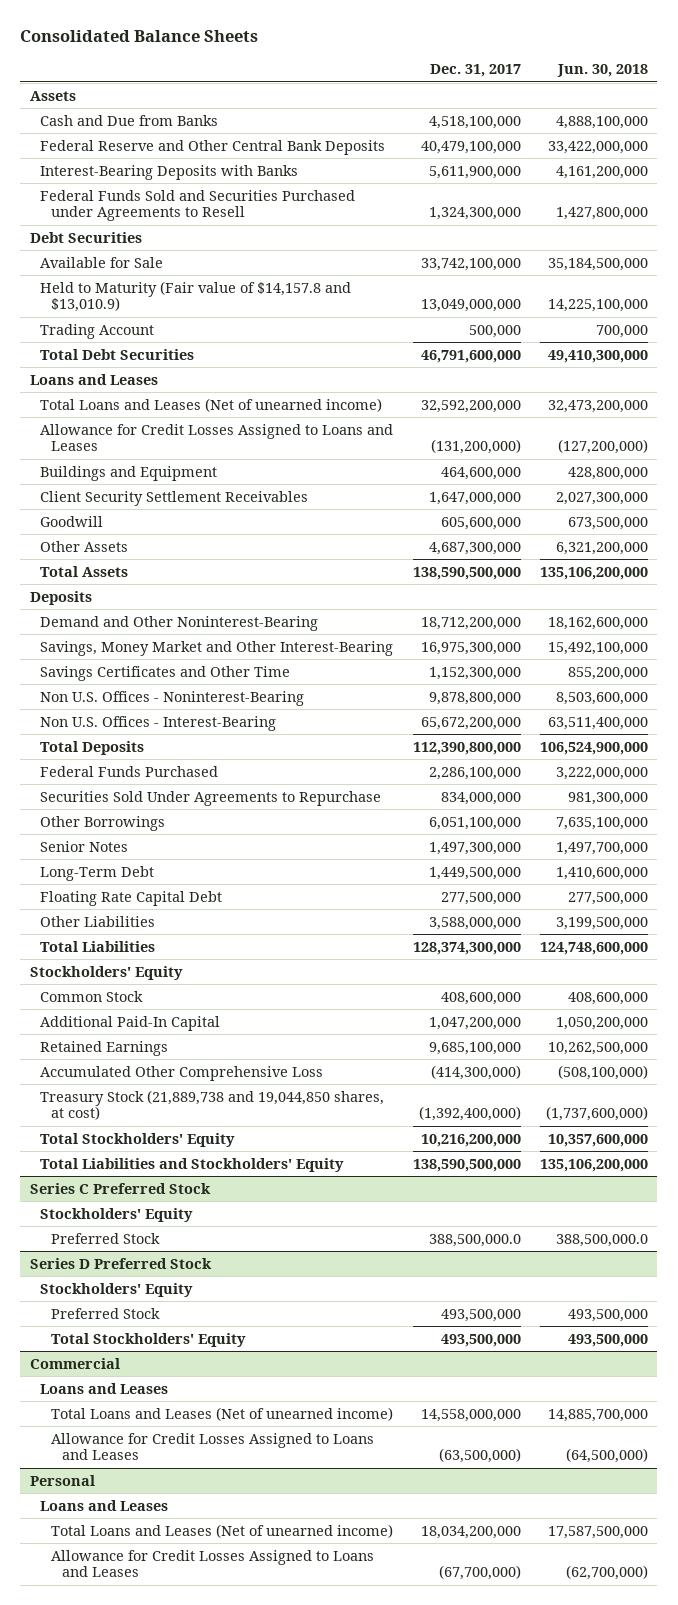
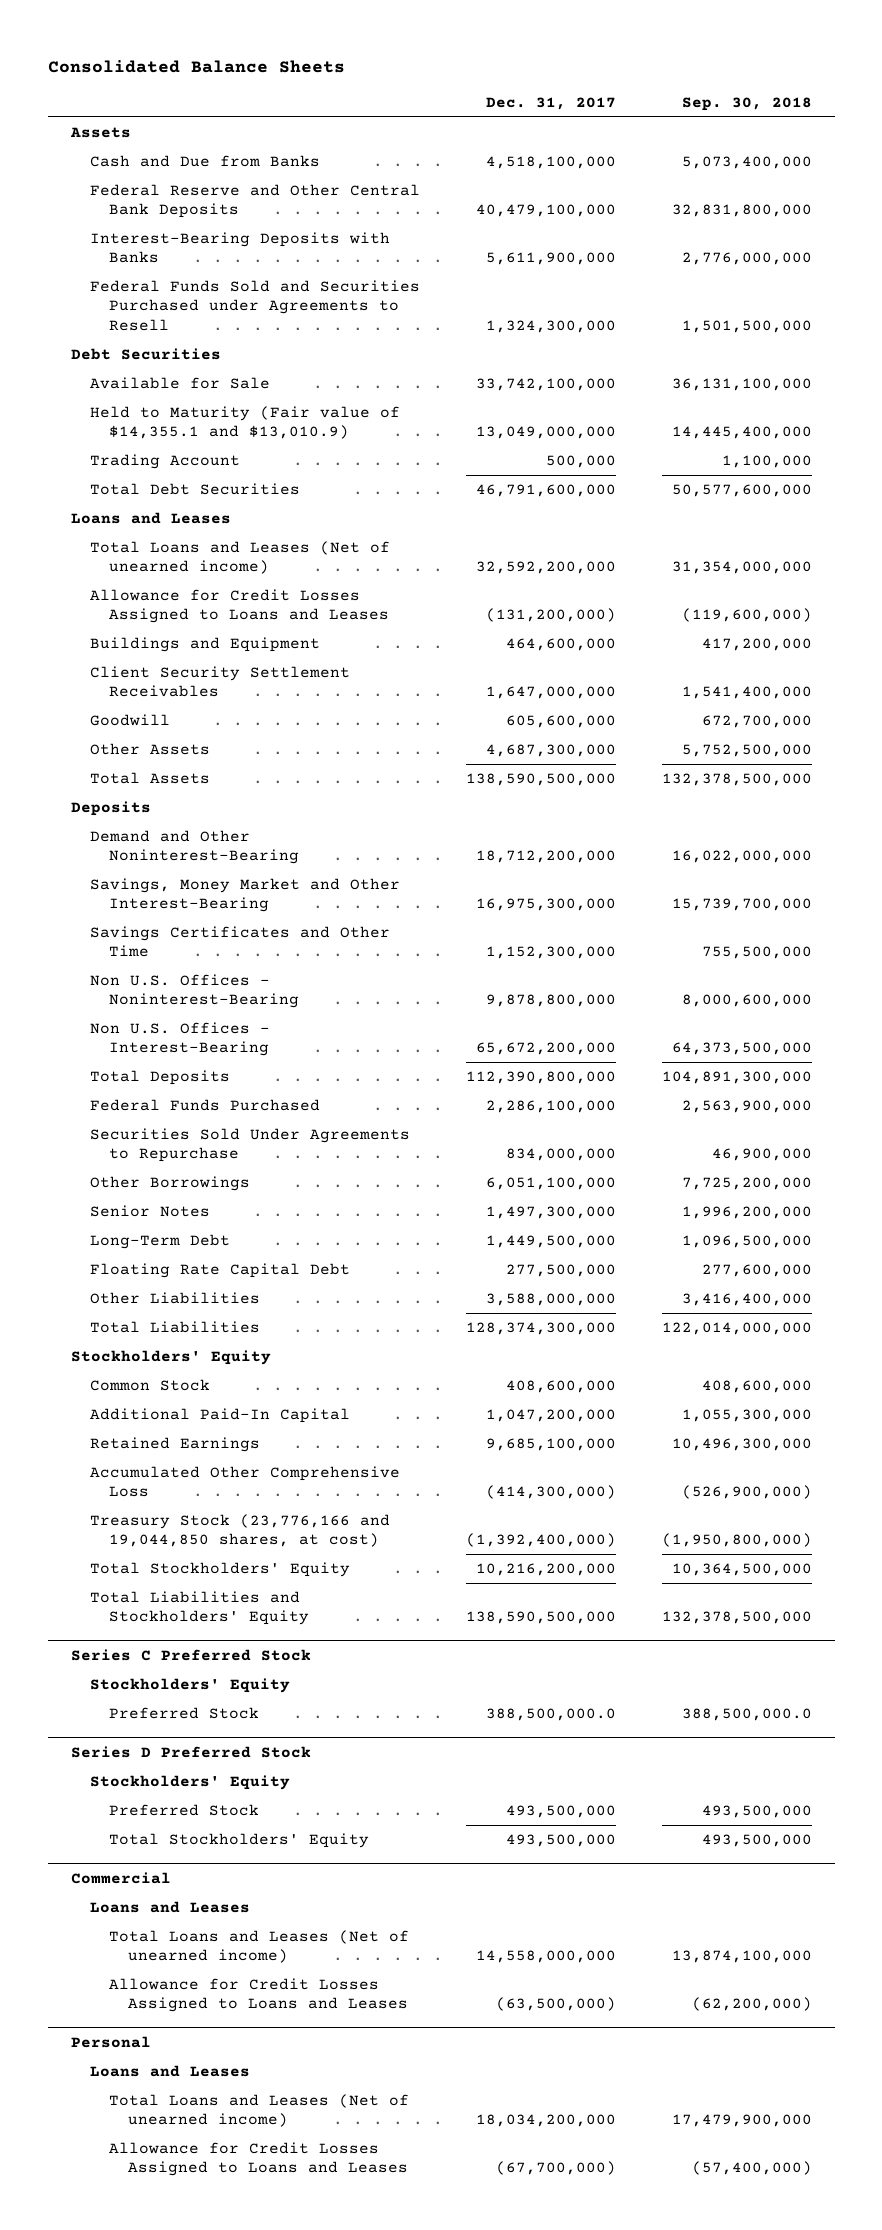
[556,64,648,78] Jun. 30, 2018 -> none
none -> [681,96,812,111] Sep. 30, 2018
[40,280,352,313] Held to Maturity (Fair value of $14,157.8 and $13,010.9) -> [89,406,400,440] Held to Maturity (Fair value of $14,355.1 and $13,010.9)
[40,1089,385,1121] Treasury Stock (21,889,738 and 19,044,850 shares, at cost) -> [89,1514,390,1548] Treasury Stock (23,776,166 and 19,044,850 shares, at cost)

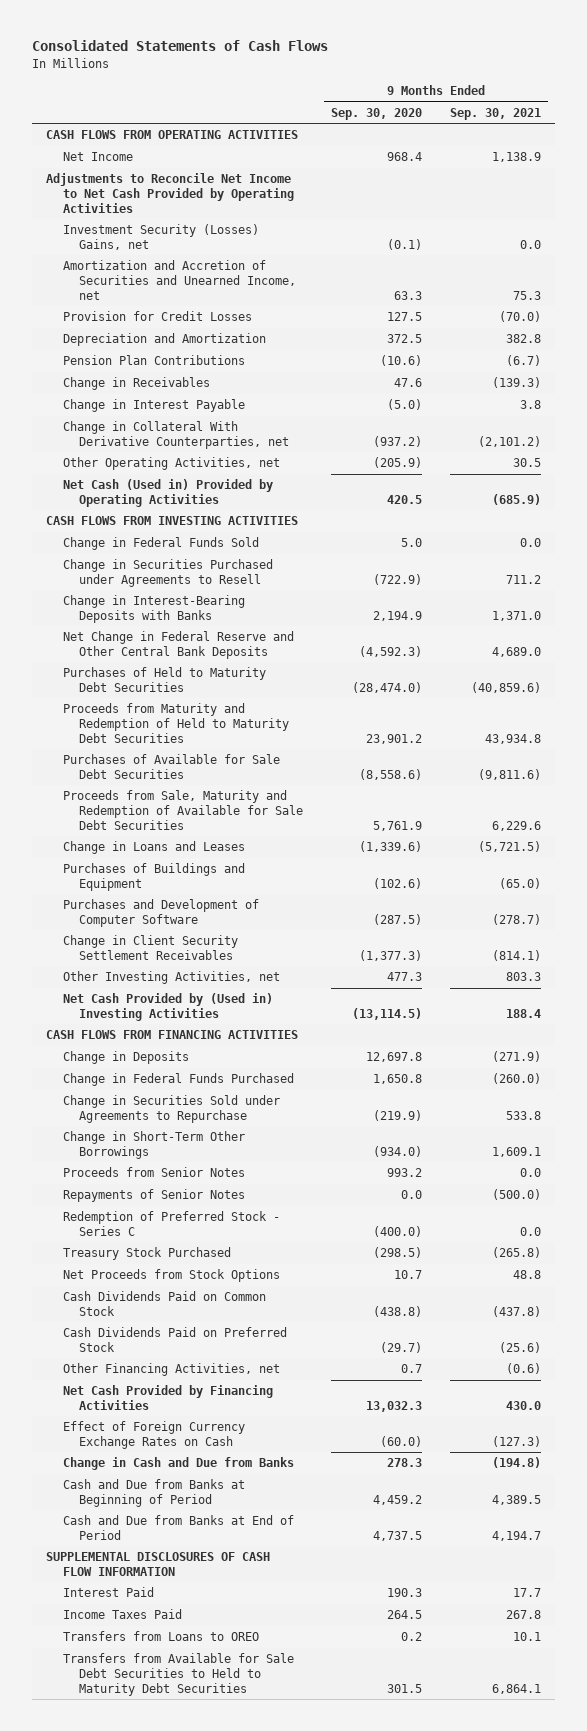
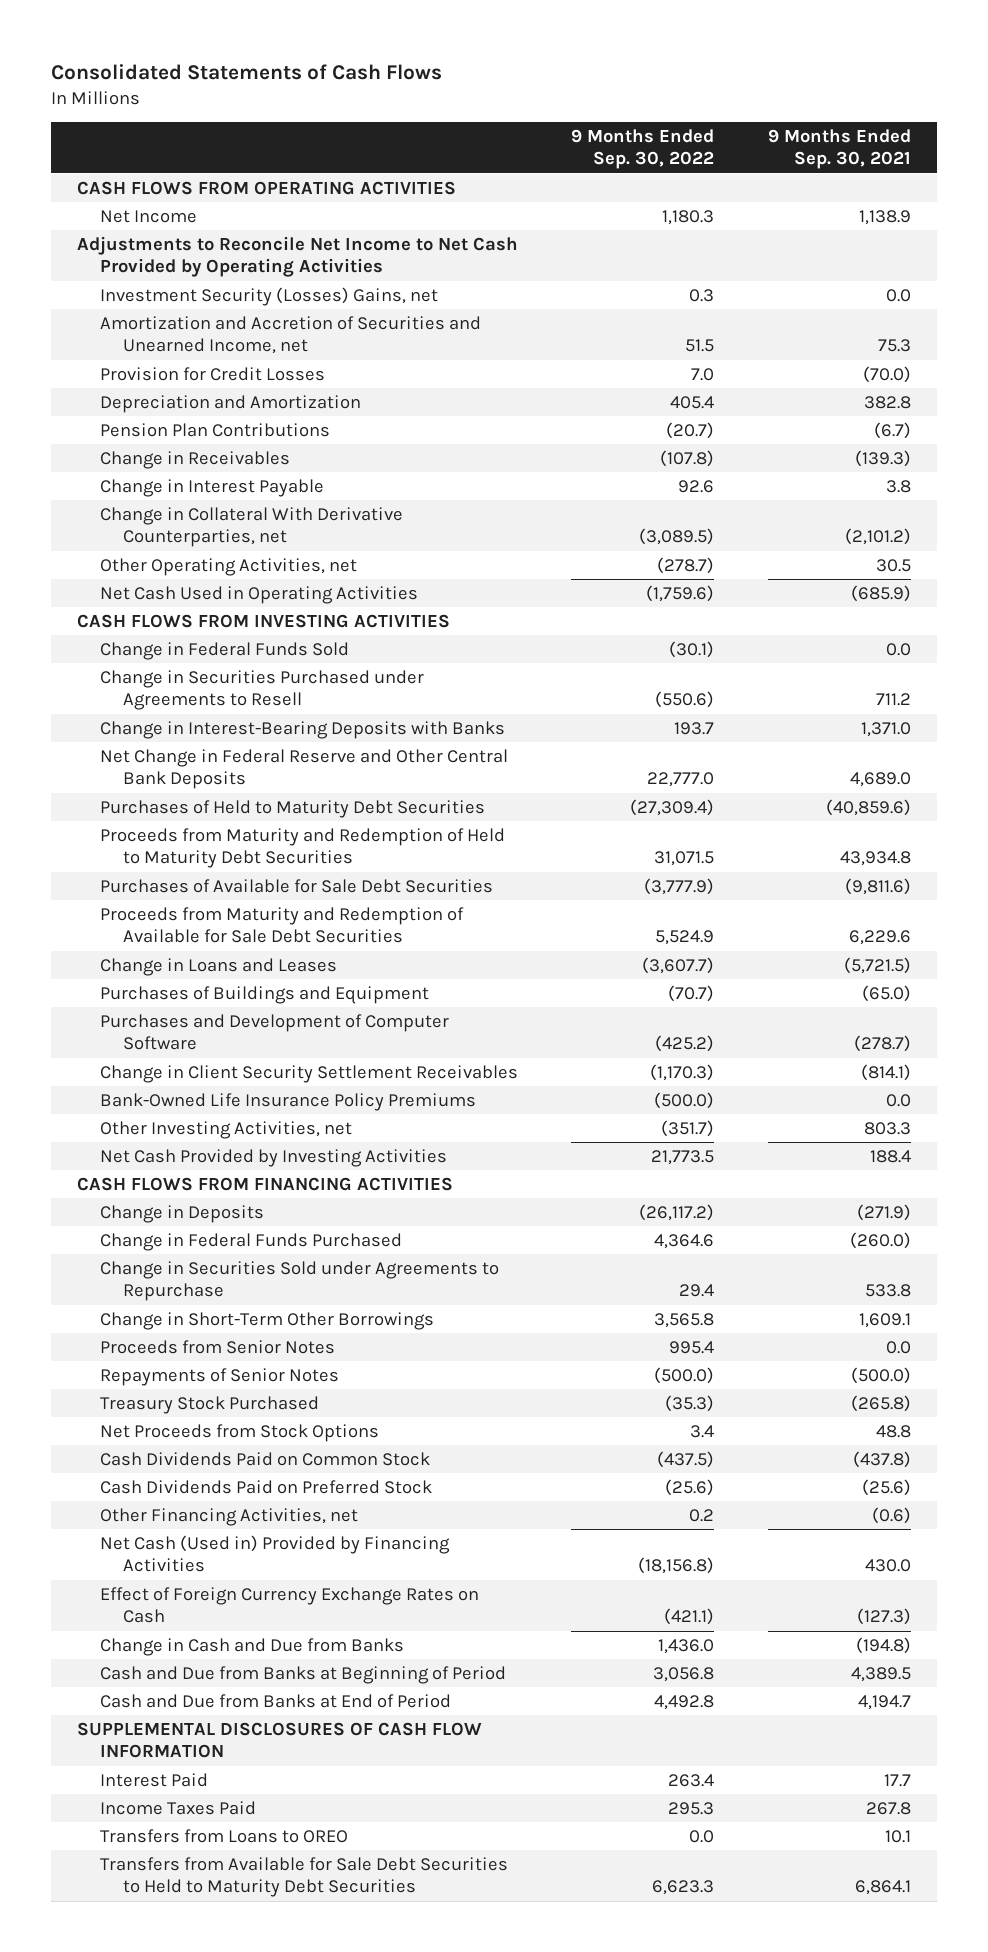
[331,107,423,120] Sep. 30, 2020 -> none
none -> [571,128,715,170] 9 Months Ended Sep. 30, 2022
[62,479,273,507] Net Cash (Used in) Provided by Operating Activities -> [99,585,418,604] Net Cash Used in Operating Activities
[62,790,304,830] Proceeds from Sale, Maturity and Redemption of Available for Sale Debt Securities -> [99,906,464,944] Proceeds from Maturity and Redemption of Available for Sale Debt Securities
none -> [99,1092,476,1111] Bank-Owned Life Insurance Policy Premiums
[62,993,273,1021] Net Cash Provided by (Used in) Investing Activities -> [99,1148,447,1167] Net Cash Provided by Investing Activities
[62,1211,280,1236] Redemption of Preferred Stock - Series C -> none
[62,1385,273,1410] Net Cash Provided by Financing Activities -> [99,1534,450,1573] Net Cash (Used in) Provided by Financing Activities

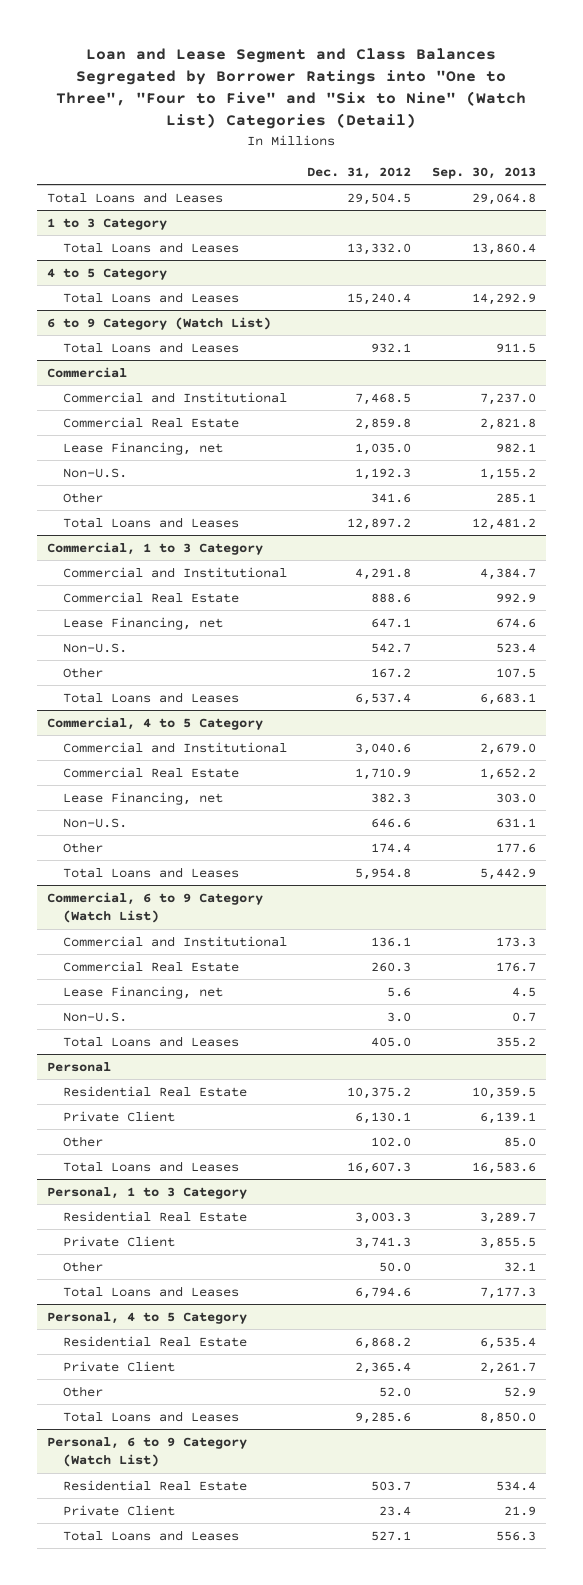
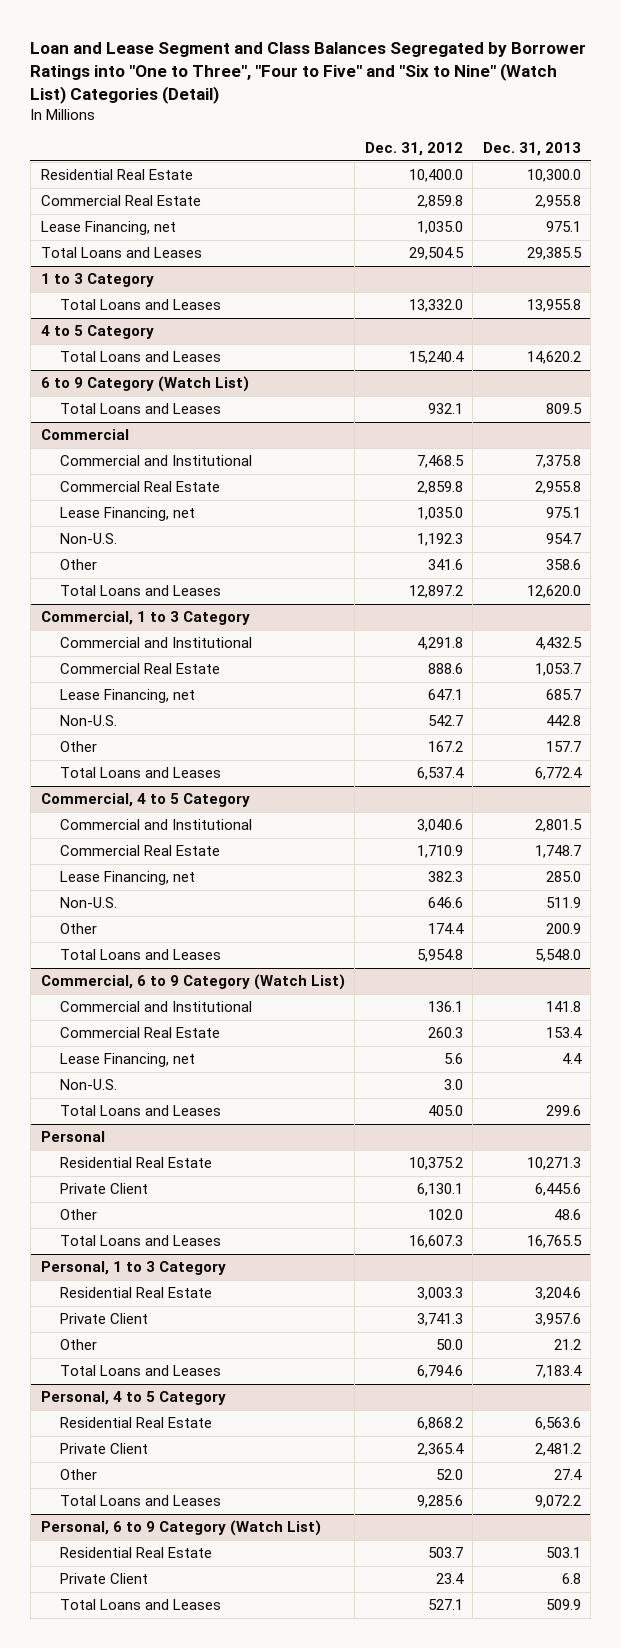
[431,166,536,179] Sep. 30, 2013 -> none
none -> [482,142,581,157] Dec. 31, 2013
none -> [40,169,193,181] Residential Real Estate
none -> [40,195,201,207] Commercial Real Estate
none -> [40,221,176,236] Lease Financing, net

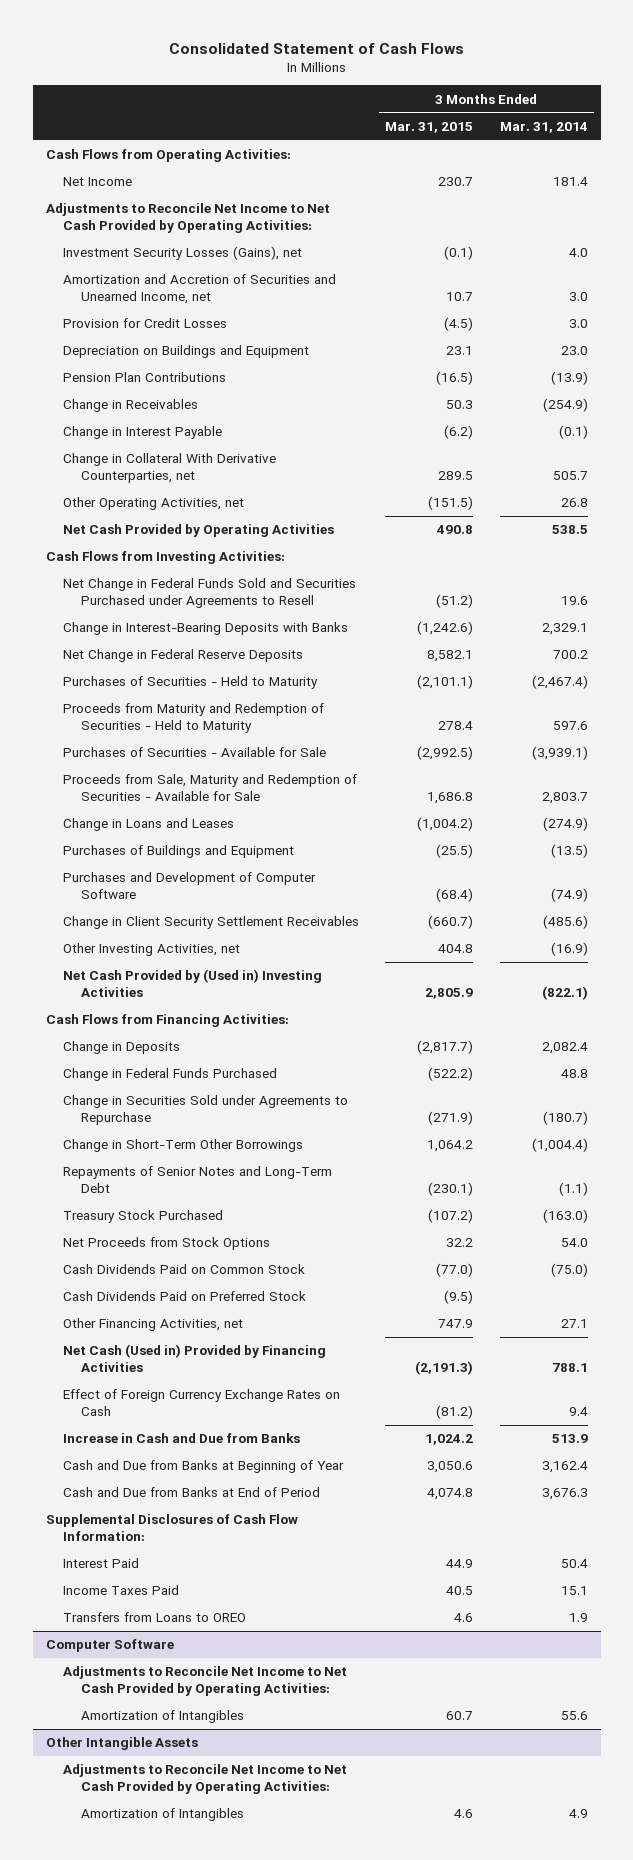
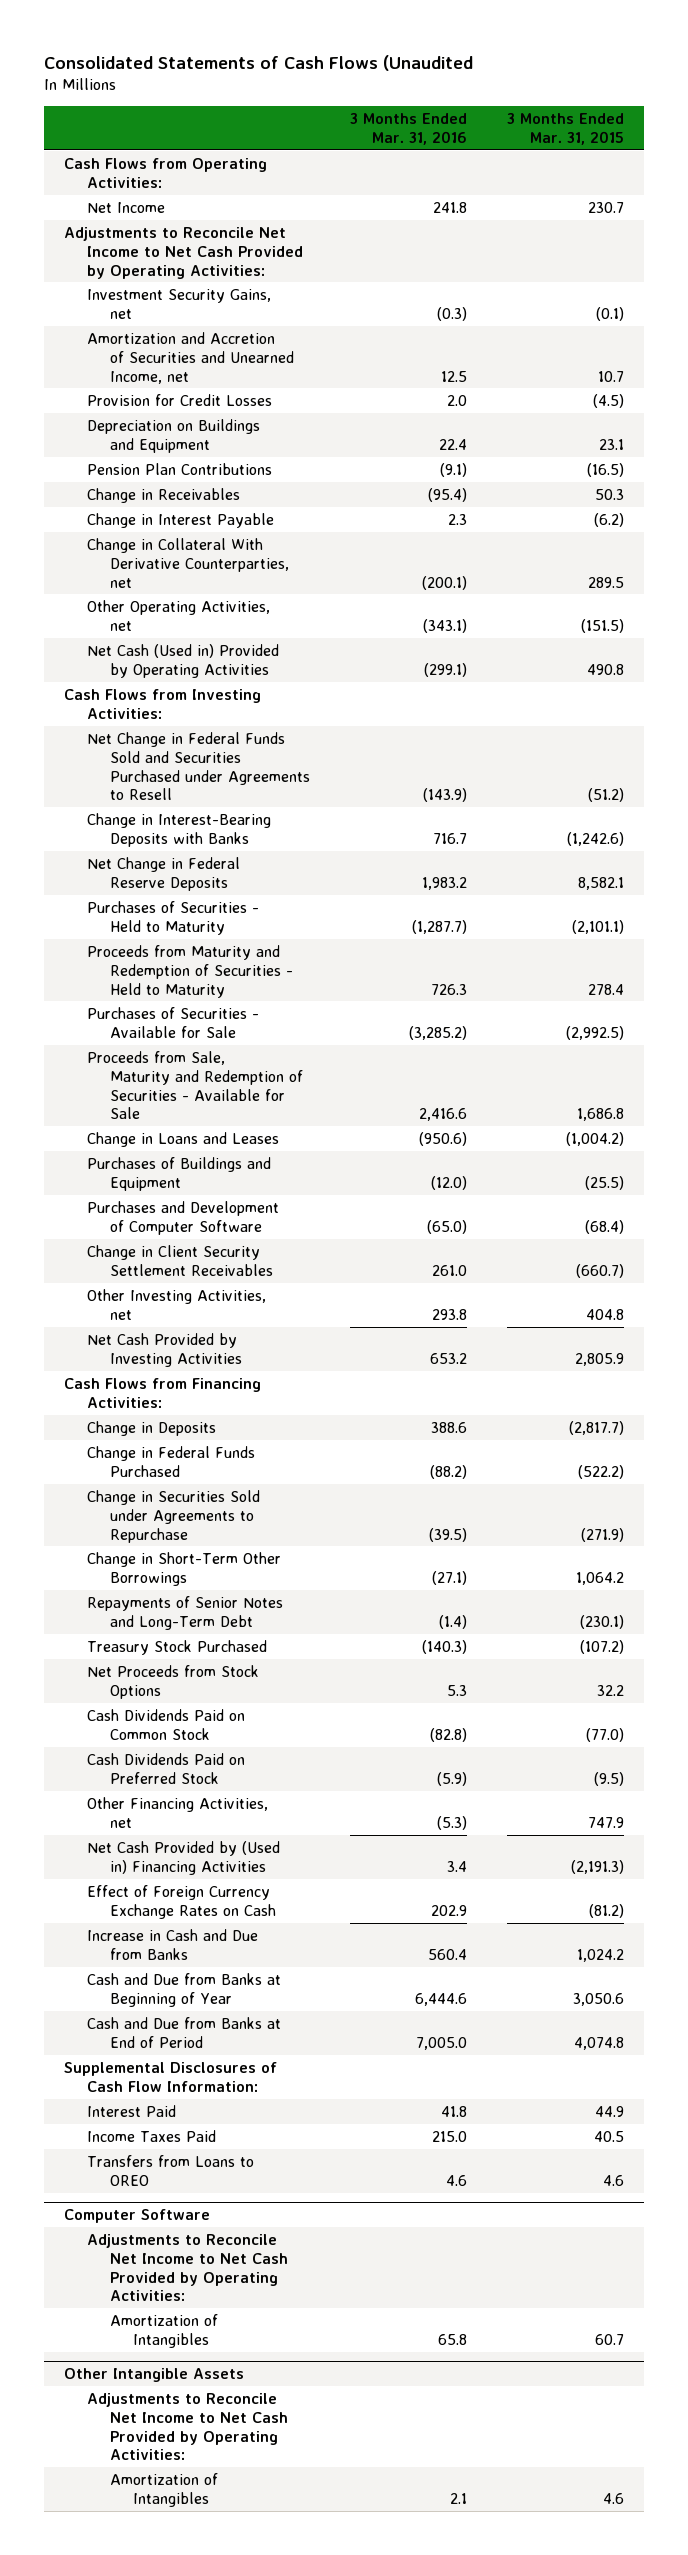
[168,42,464,54] Consolidated Statement of Cash Flows -> [43,54,473,71] Consolidated Statements of Cash Flows (Unaudited
[499,122,588,134] Mar. 31, 2014 -> none
none -> [349,113,467,145] 3 Months Ended Mar. 31, 2016
[63,246,303,261] Investment Security Losses (Gains), net -> [86,288,271,319] Investment Security Gains, net
[63,524,335,538] Net Cash Provided by Operating Activities -> [86,643,279,678] Net Cash (Used in) Provided by Operating Activities
[63,969,323,998] Net Cash Provided by (Used in) Investing Activities -> [86,1332,242,1367] Net Cash Provided by Investing Activities
[63,1344,327,1373] Net Cash (Used in) Provided by Financing Activities -> [86,1840,280,1875] Net Cash Provided by (Used in) Financing Activities

